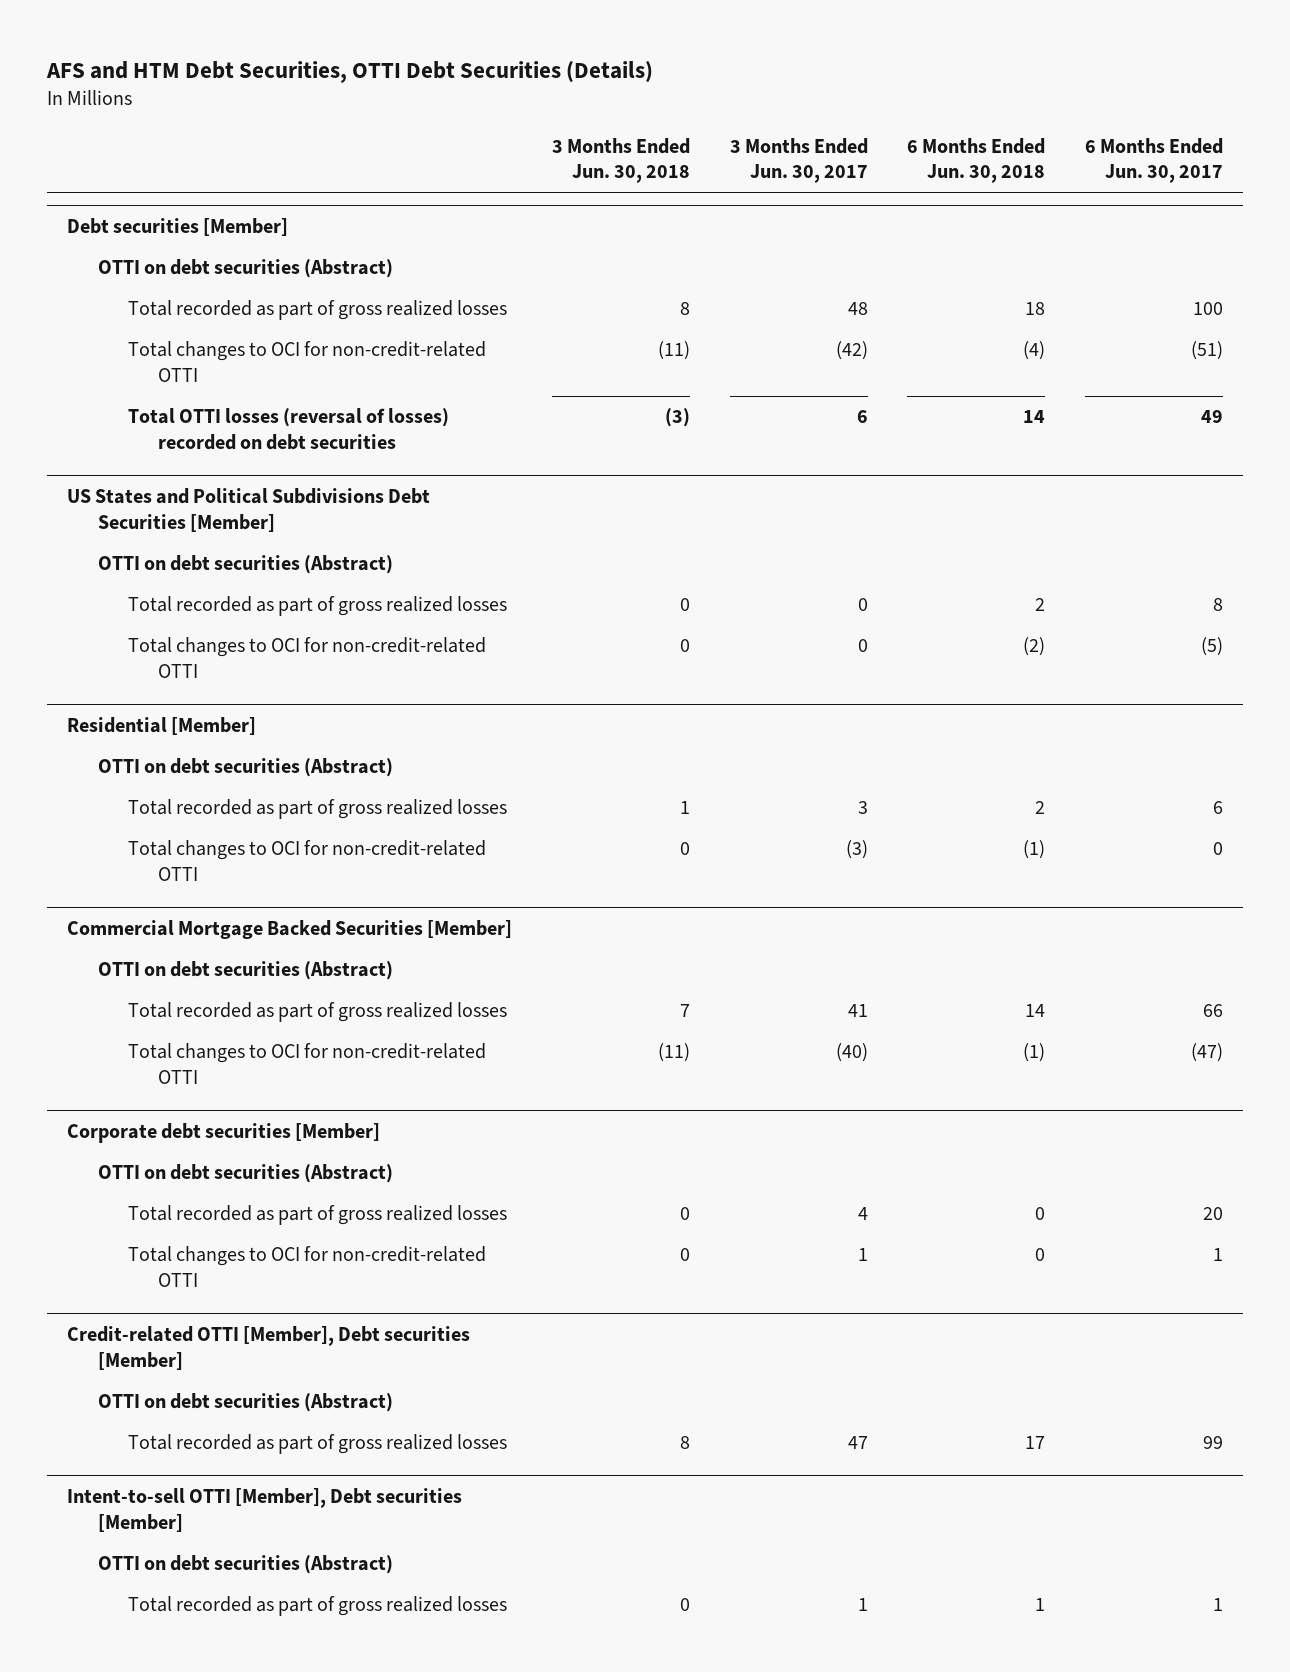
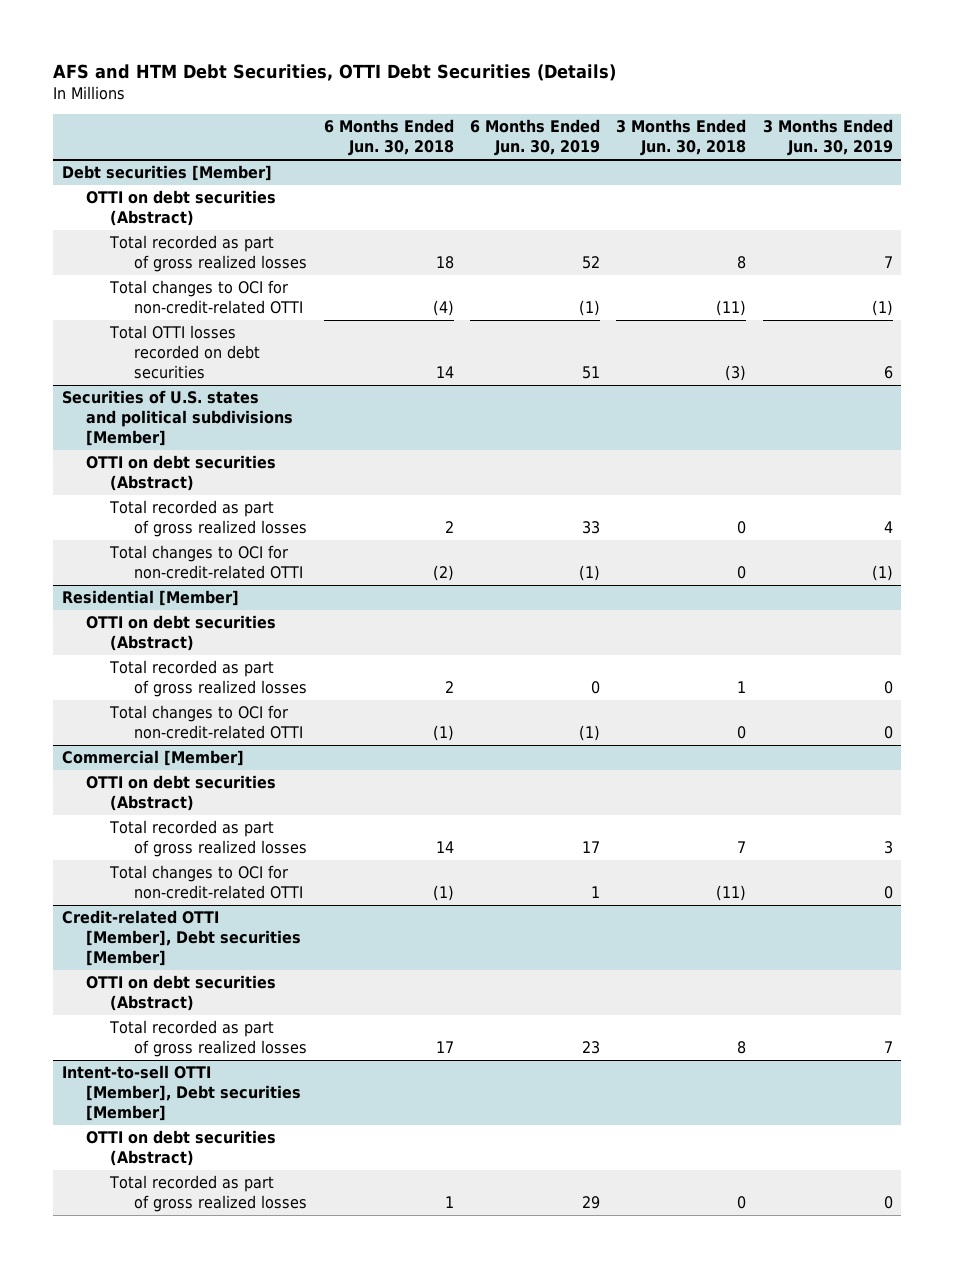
[729,137,868,184] 3 Months Ended Jun. 30, 2017 -> none
[1084,137,1223,184] 6 Months Ended Jun. 30, 2017 -> none
none -> [469,119,600,157] 6 Months Ended Jun. 30, 2019
none -> [762,119,893,157] 3 Months Ended Jun. 30, 2019
[127,408,449,450] Total OTTI losses (reversal of losses) recorded on debt securities -> [109,325,261,380] Total OTTI losses recorded on debt securities
[67,488,431,532] US States and Political Subdivisions Debt Securities [Member] -> [61,390,293,447] Securities of U.S. states and political subdivisions [Member]
[67,920,513,940] Commercial Mortgage Backed Securities [Member] -> [61,750,244,767] Commercial [Member]
[67,1123,381,1144] Corporate debt securities [Member] -> none
[97,1164,393,1184] OTTI on debt securities (Abstract) -> none
[127,1205,507,1226] Total recorded as part of gross realized losses -> none
[127,1246,486,1287] Total changes to OCI for non-credit-related OTTI -> none

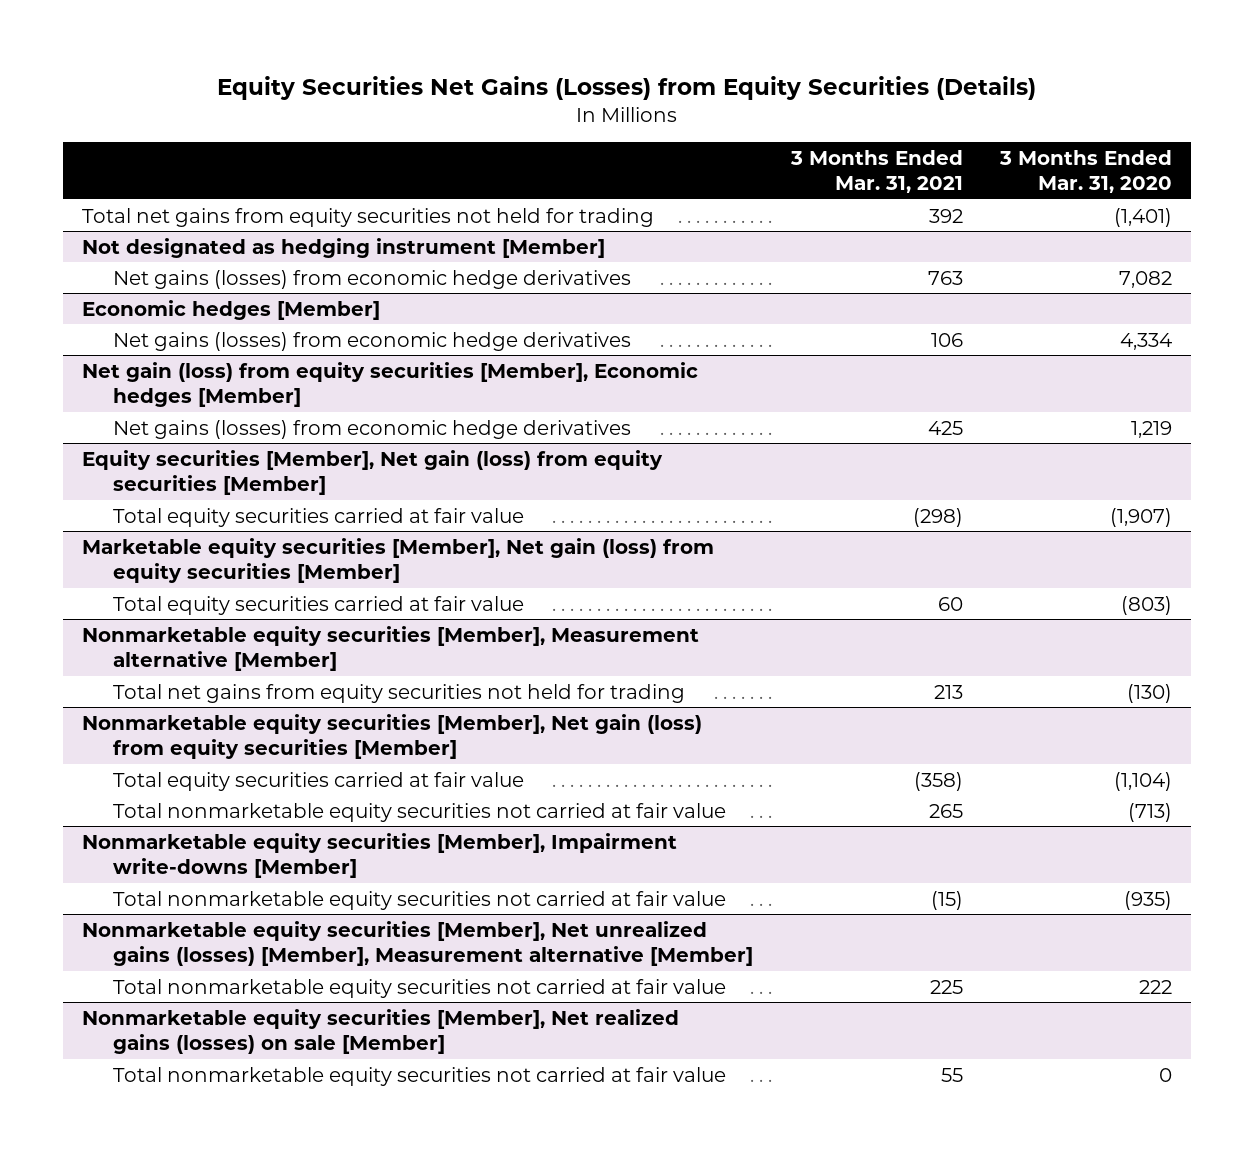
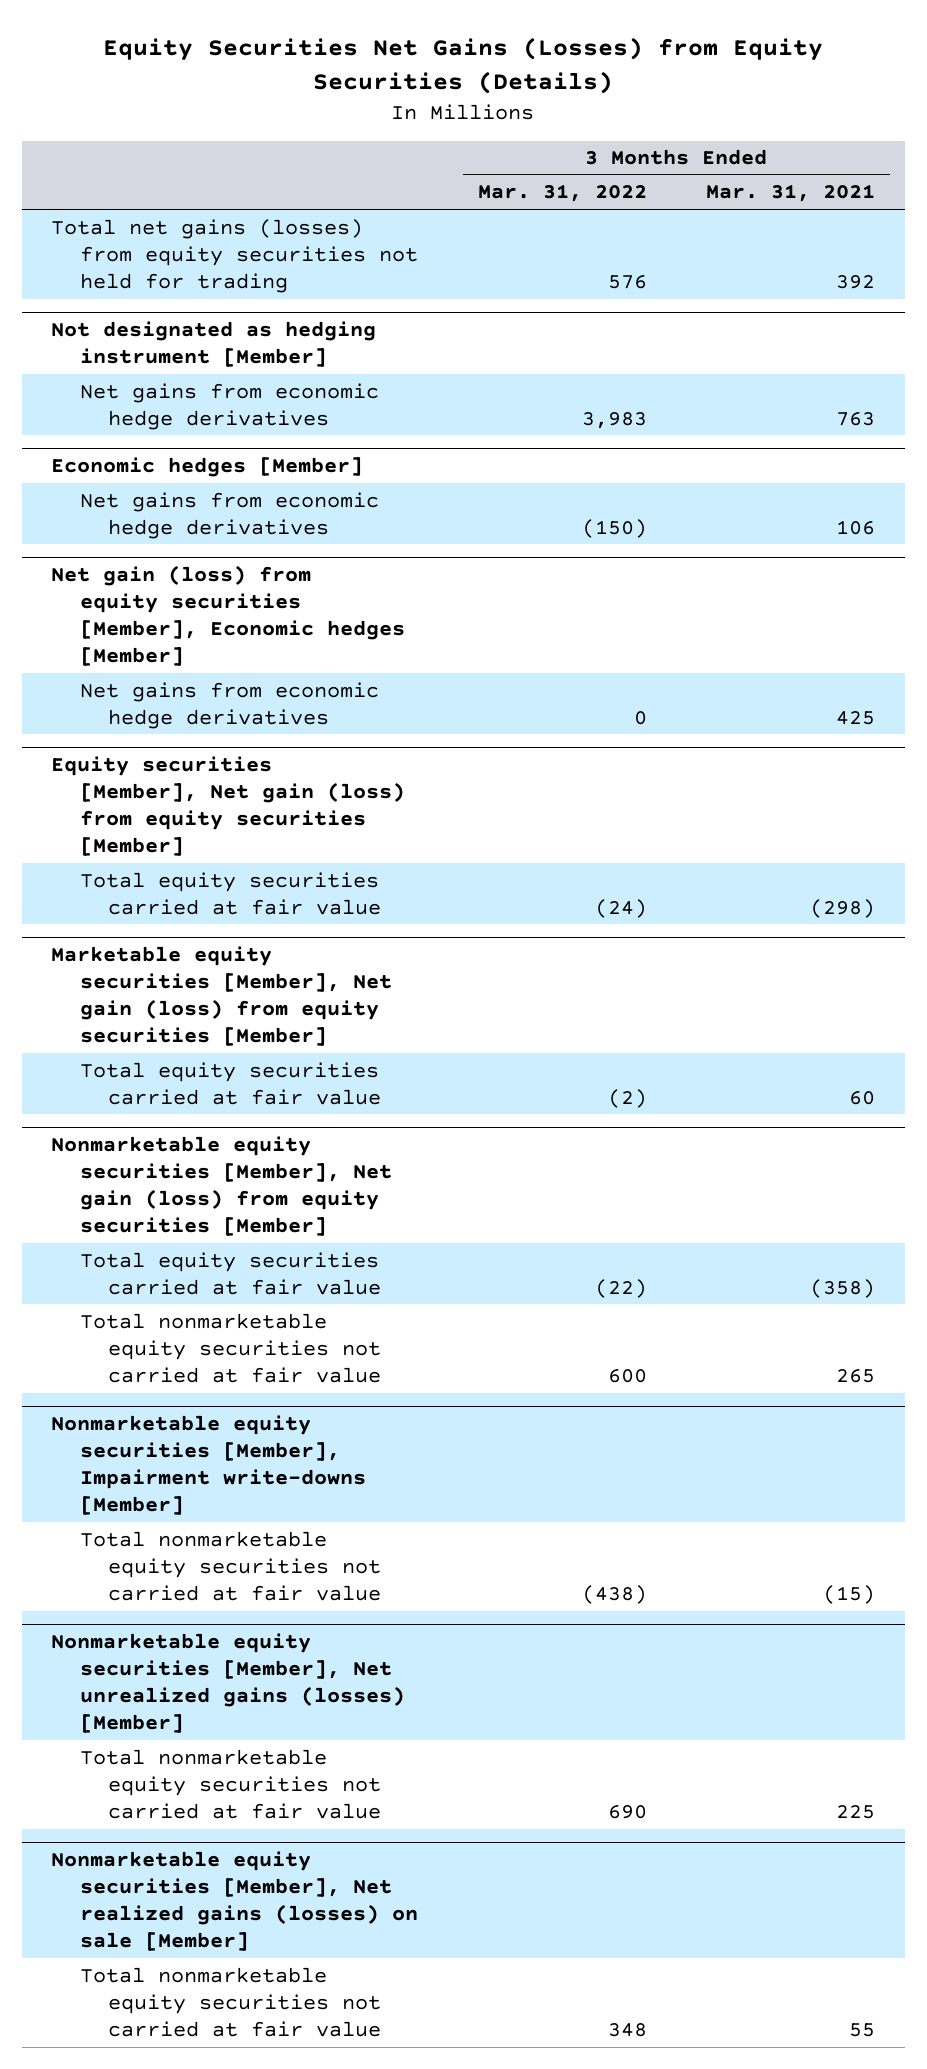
[999,149,1173,194] 3 Months Ended Mar. 31, 2020 -> none
none -> [477,184,647,203] Mar. 31, 2022
[82,207,655,227] Total net gains from equity securities not held for trading -> [51,218,418,293] Total net gains (losses) from equity securities not held for trading
[113,269,632,289] Net gains (losses) from economic hedge derivatives -> [79,382,379,430] Net gains from economic hedge derivatives
[113,331,632,351] Net gains (losses) from economic hedge derivatives -> [79,491,379,539] Net gains from economic hedge derivatives
[113,419,632,439] Net gains (losses) from economic hedge derivatives -> [79,681,379,729] Net gains from economic hedge derivatives
[82,625,700,672] Nonmarketable equity securities [Member], Measurement alternative [Member] -> none
[113,683,686,703] Total net gains from equity securities not held for trading -> none
[82,920,754,967] Nonmarketable equity securities [Member], Net unrealized gains (losses) [Member], Measurement alternative [Member] -> [51,1633,405,1734] Nonmarketable equity securities [Member], Net unrealized gains (losses) [Member]

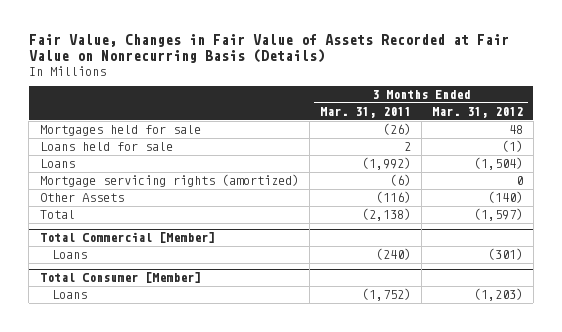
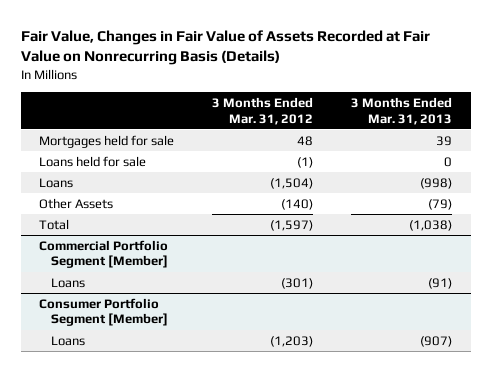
[319,107,411,119] Mar. 31, 2011 -> none
none -> [350,97,452,125] 3 Months Ended Mar. 31, 2013
[39,174,299,188] Mortgage servicing rights (amortized) -> none
[39,232,215,244] Total Commercial [Member] -> none
none -> [39,239,169,269] Commercial Portfolio Segment [Member]
[39,272,201,284] Total Consumer [Member] -> none
none -> [39,297,168,327] Consumer Portfolio Segment [Member]

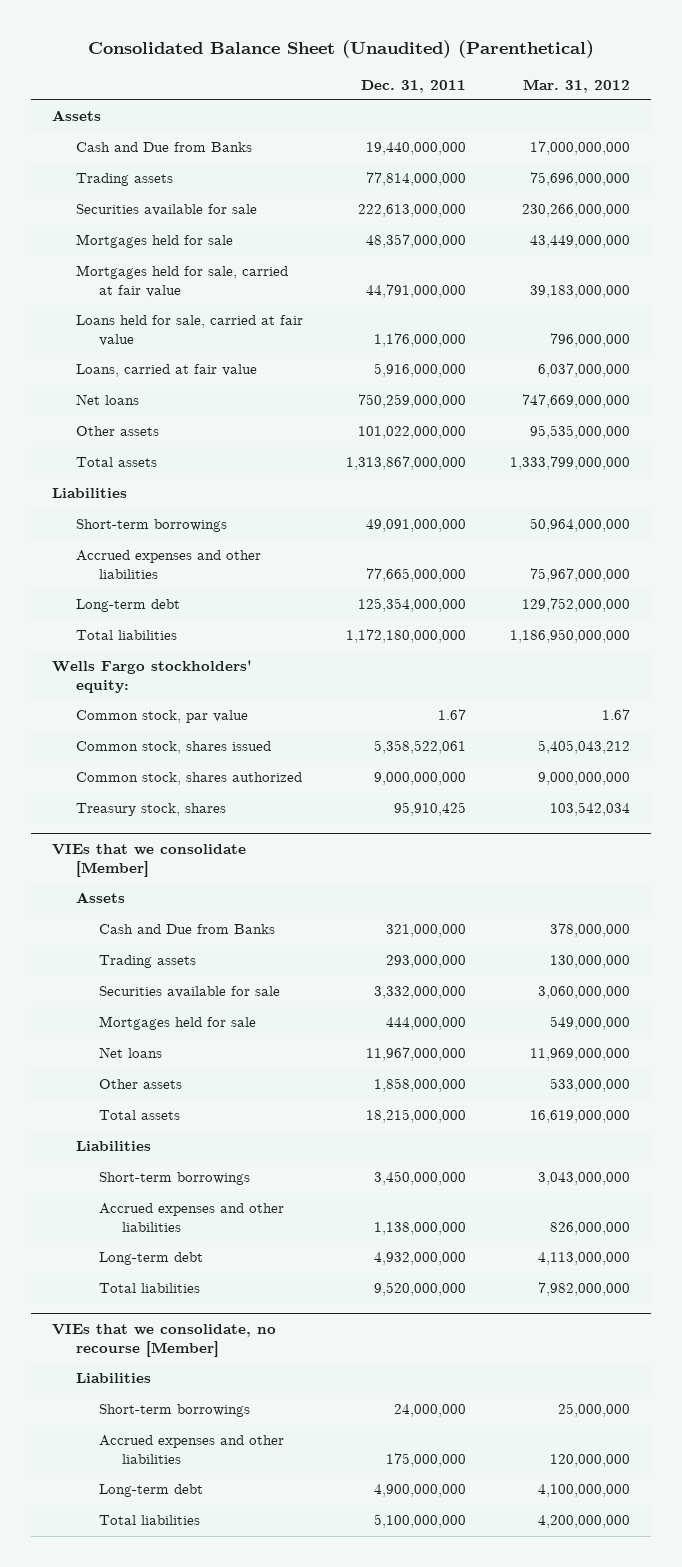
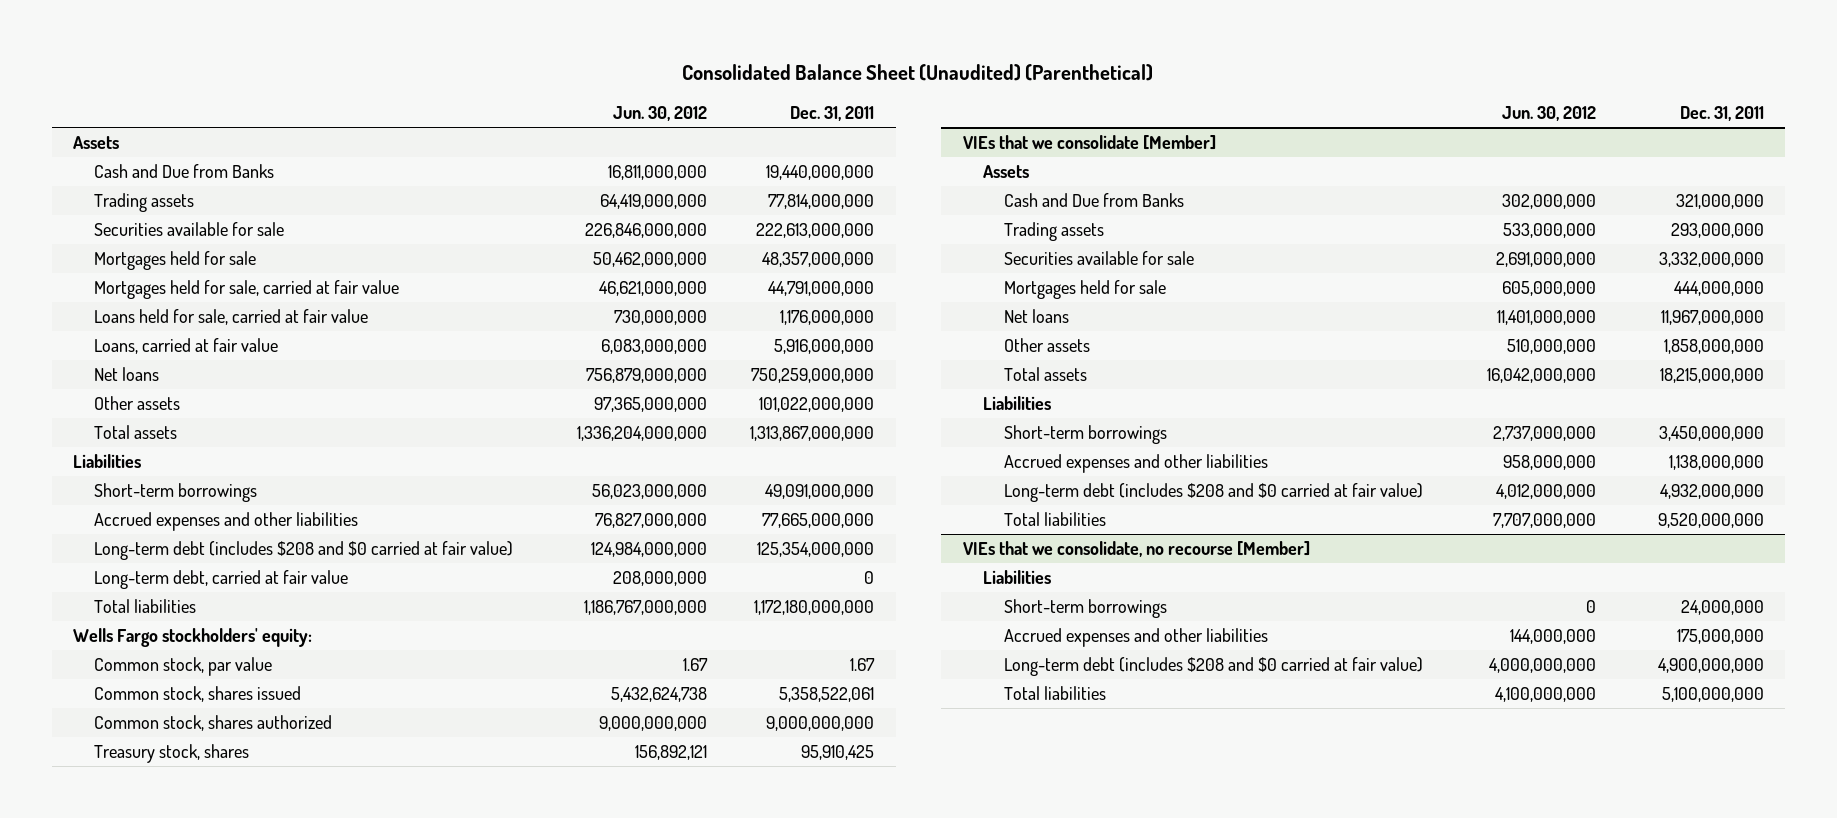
[522,78,630,93] Mar. 31, 2012 -> none
none -> [612,105,707,121] Jun. 30, 2012
[75,599,180,613] Long-term debt -> [94,541,514,561] Long-term debt (includes $208 and $0 carried at fair value)
none -> [94,570,349,590] Long-term debt, carried at fair value
[98,1252,203,1266] Long-term debt -> [1003,483,1423,503] Long-term debt (includes $208 and $0 carried at fair value)
[98,1484,203,1498] Long-term debt -> [1003,657,1423,677] Long-term debt (includes $208 and $0 carried at fair value)

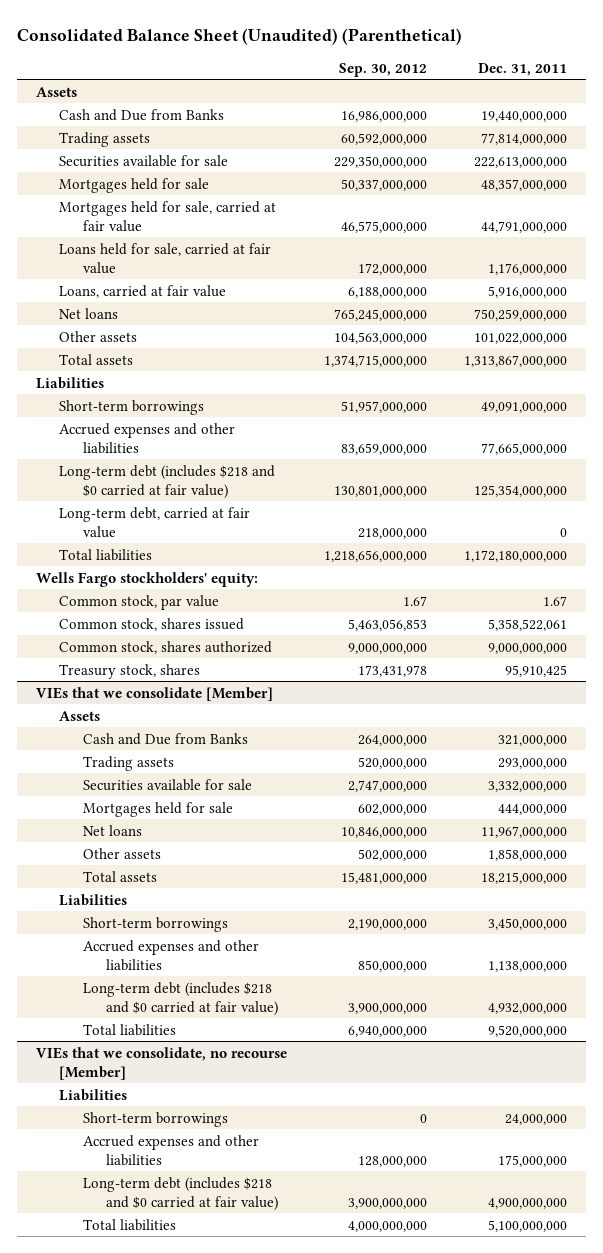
[612,105,707,121] Jun. 30, 2012 -> none
none -> [339,62,428,77] Sep. 30, 2012
[94,541,514,561] Long-term debt (includes $208 and $0 carried at fair value) -> [59,464,276,499] Long-term debt (includes $218 and $0 carried at fair value)
[1003,483,1423,503] Long-term debt (includes $208 and $0 carried at fair value) -> [82,981,279,1016] Long-term debt (includes $218 and $0 carried at fair value)
[1003,657,1423,677] Long-term debt (includes $208 and $0 carried at fair value) -> [82,1176,279,1211] Long-term debt (includes $218 and $0 carried at fair value)

